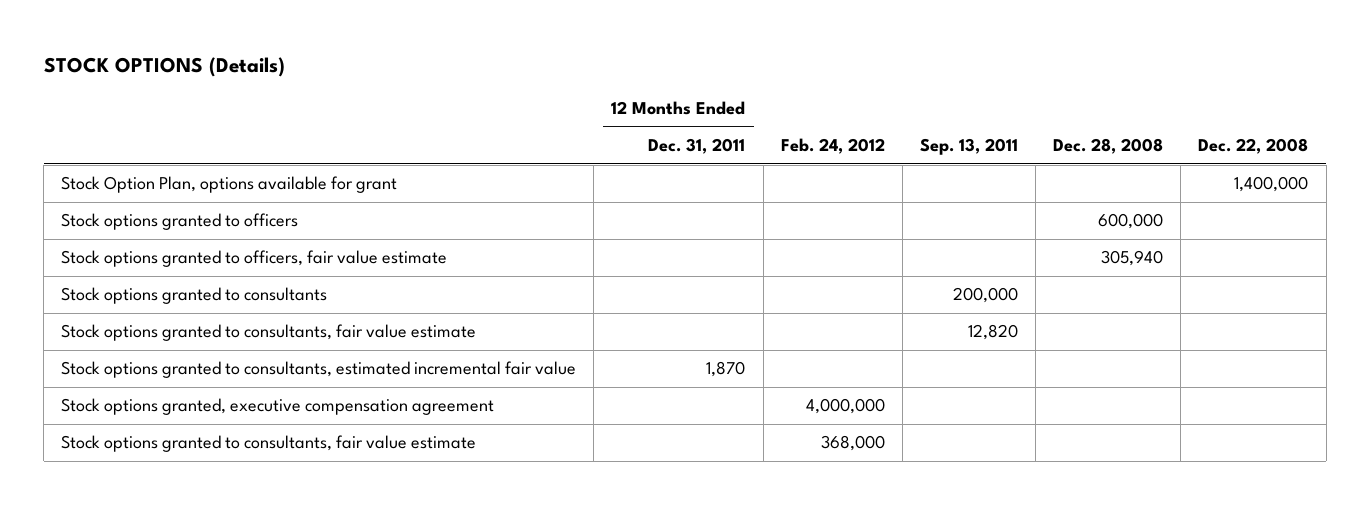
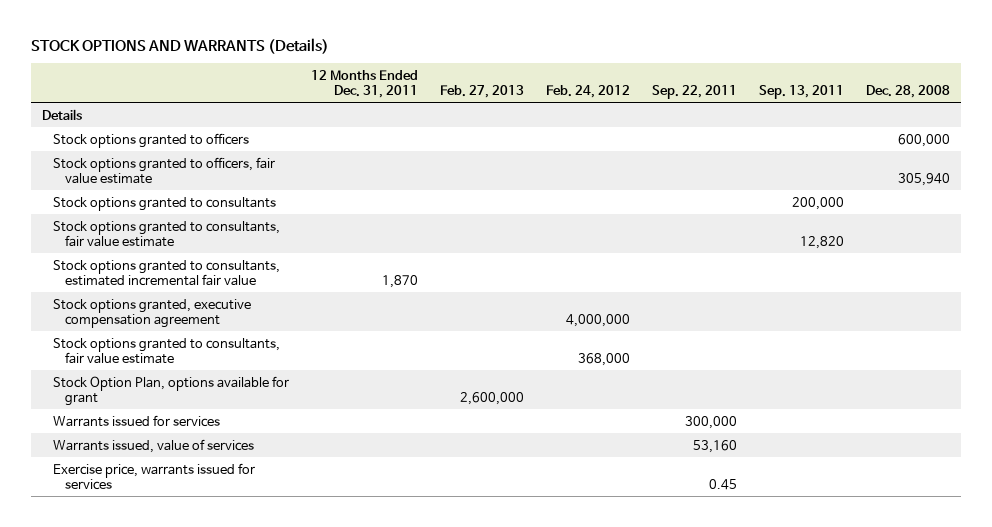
[43,56,285,77] STOCK OPTIONS (Details) -> [30,37,329,54] STOCK OPTIONS AND WARRANTS (Details)
[1198,138,1309,155] Dec. 22, 2008 -> none
none -> [440,84,525,98] Feb. 27, 2013
none -> [652,84,738,99] Sep. 22, 2011
none -> [41,108,82,120] Details
[61,176,398,194] Stock Option Plan, options available for grant -> [53,375,290,406] Stock Option Plan, options available for grant
none -> [53,414,221,427] Warrants issued for services
none -> [53,438,255,453] Warrants issued, value of services
none -> [53,462,256,490] Exercise price, warrants issued for services

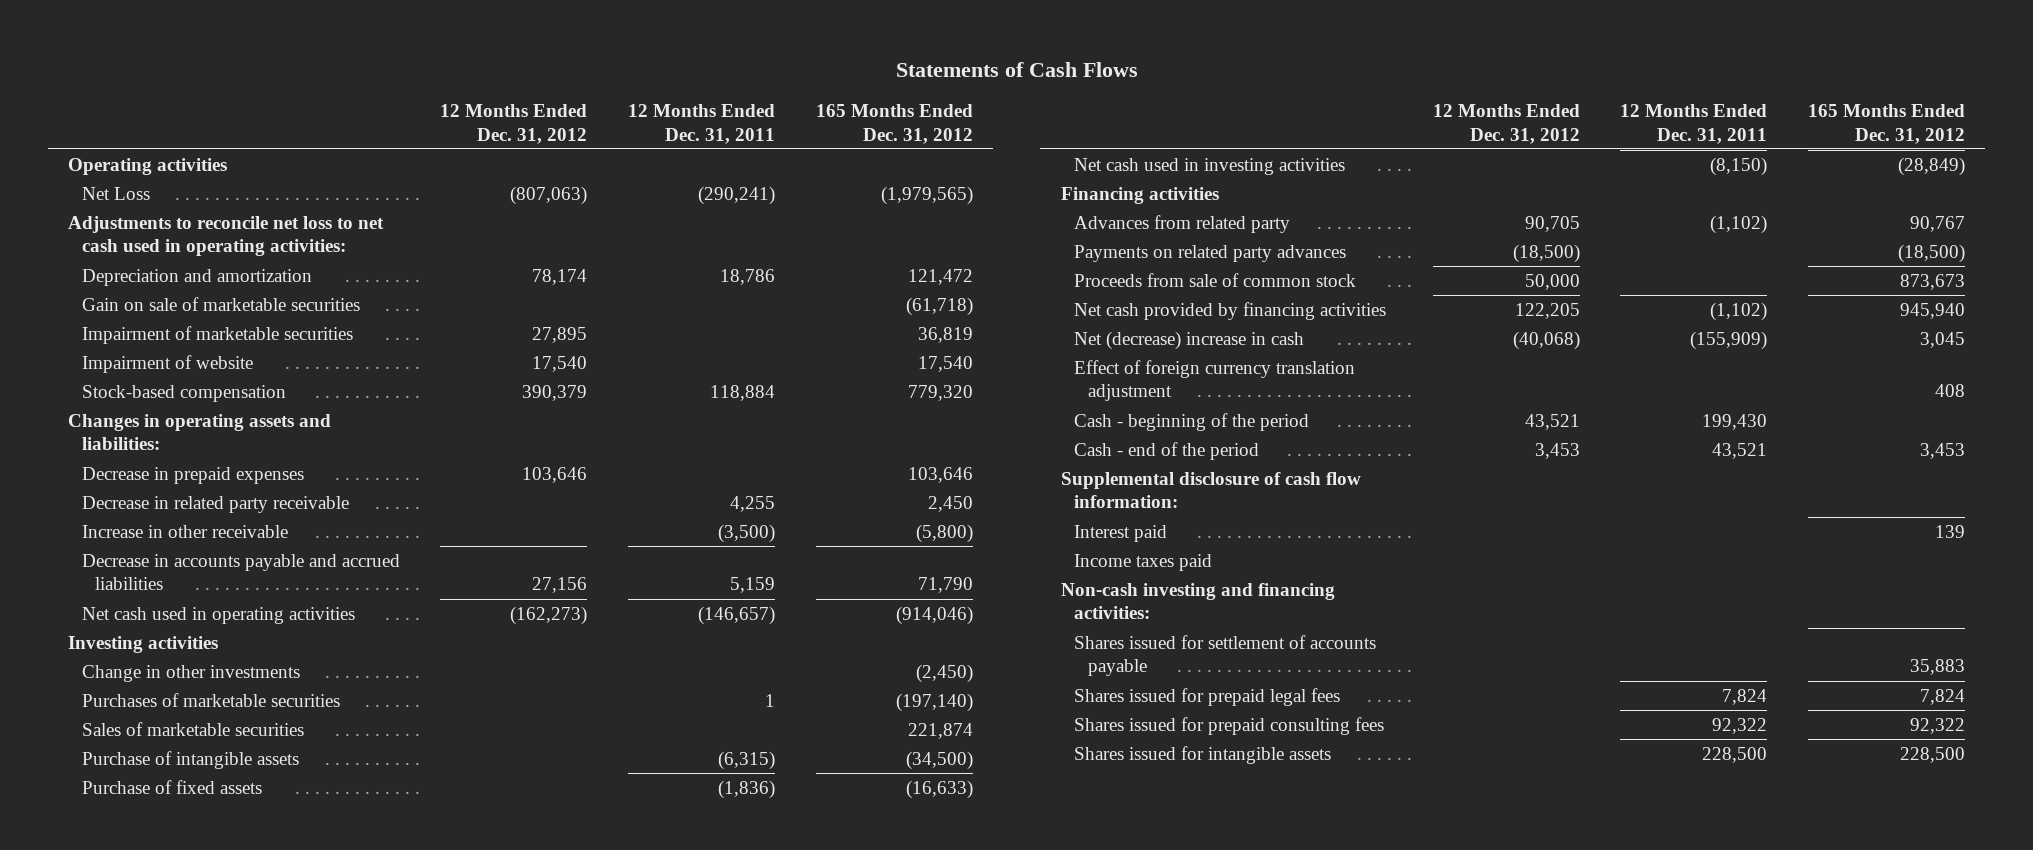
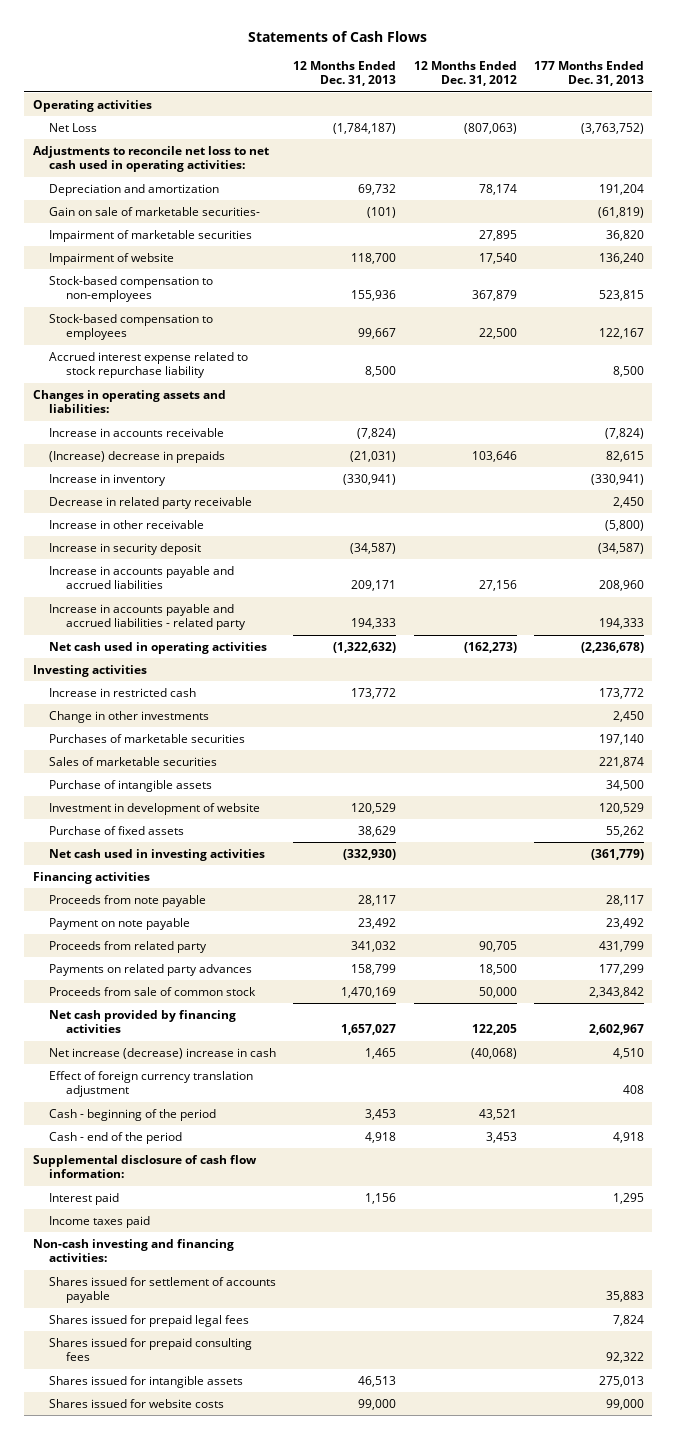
[627,104,775,144] 12 Months Ended Dec. 31, 2011 -> none
[815,104,973,144] 165 Months Ended Dec. 31, 2012 -> none
none -> [293,60,397,87] 12 Months Ended Dec. 31, 2013
none -> [533,60,644,87] 177 Months Ended Dec. 31, 2013
[81,296,360,311] Gain on sale of marketable securities -> [49,206,261,216] Gain on sale of marketable securities-
none -> [49,275,214,303] Stock-based compensation to non-employees
[81,384,286,402] Stock-based compensation -> [49,313,214,341] Stock-based compensation to employees
[522,384,588,401] 390,379 -> [478,328,517,340] 22,500
none -> [49,351,249,379] Accrued interest expense related to stock repurchase liability
none -> [49,427,225,437] Increase in accounts receivable
[81,466,304,484] Decrease in prepaid expenses -> [49,450,226,463] (Increase) decrease in prepaids
none -> [49,473,167,486] Increase in inventory
none -> [49,542,202,555] Increase in security deposit
[81,553,400,591] Decrease in accounts payable and accrued liabilities -> [49,565,235,590] Increase in accounts payable and accrued liabilities
none -> [49,603,246,631] Increase in accounts payable and accrued liabilities - related party
none -> [49,687,197,697] Increase in restricted cash
none -> [49,802,261,815] Investment in development of website
none -> [49,894,207,907] Proceeds from note payable
none -> [49,917,191,930] Payment on note payable
[1074,214,1291,233] Advances from related party -> [49,940,208,953] Proceeds from related party
[1512,243,1580,263] (18,500) -> [478,963,517,975] 18,500
[1074,330,1305,350] Net (decrease) increase in cash -> [49,1047,277,1059] Net increase (decrease) increase in cash
none -> [49,1398,225,1408] Shares issued for website costs

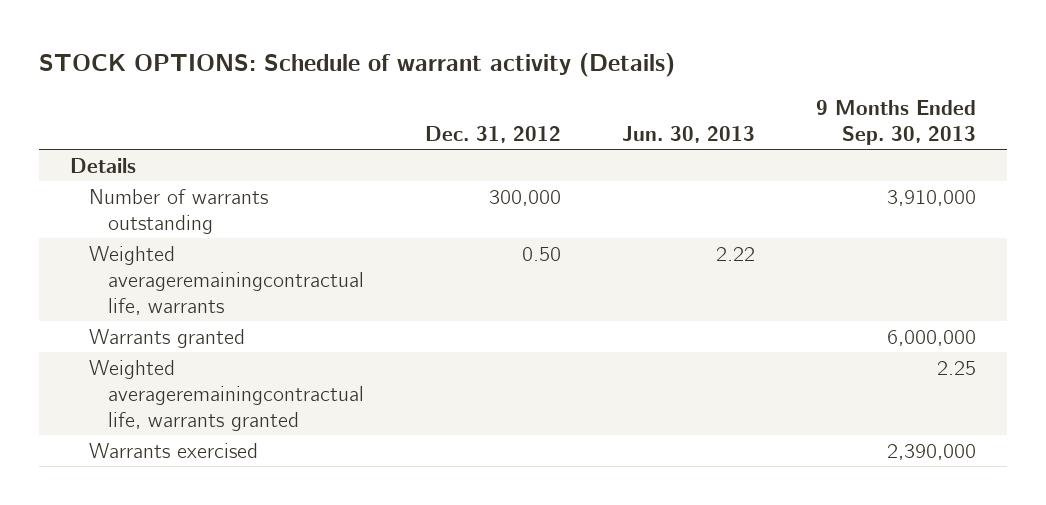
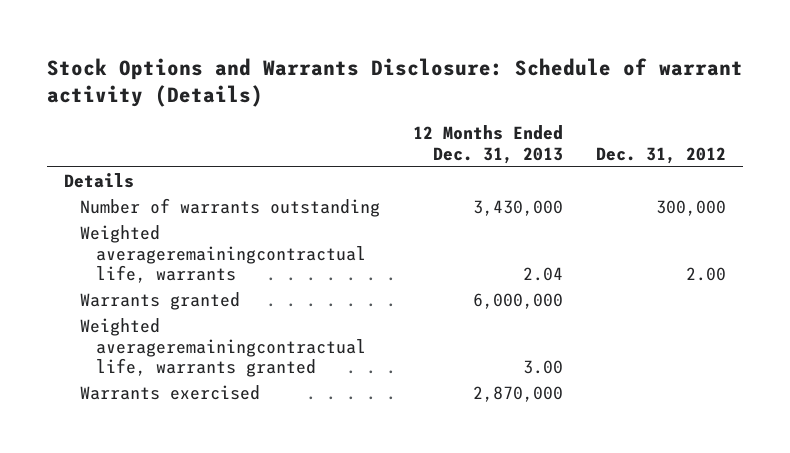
[39,53,676,78] STOCK OPTIONS: Schedule of warrant activity (Details) -> [46,57,743,108] Stock Options and Warrants Disclosure: Schedule of warrant activity (Details)
[622,125,756,143] Jun. 30, 2013 -> none
[816,99,977,145] 9 Months Ended Sep. 30, 2013 -> none
none -> [413,125,564,164] 12 Months Ended Dec. 31, 2013
[521,246,561,261] 0.50 -> [686,267,727,282] 2.00

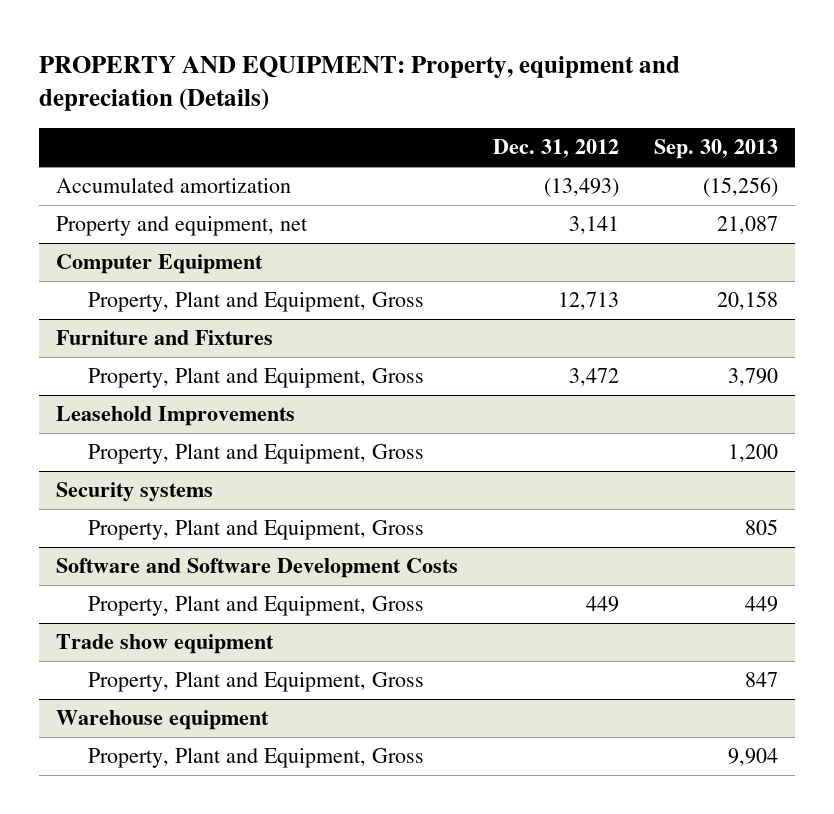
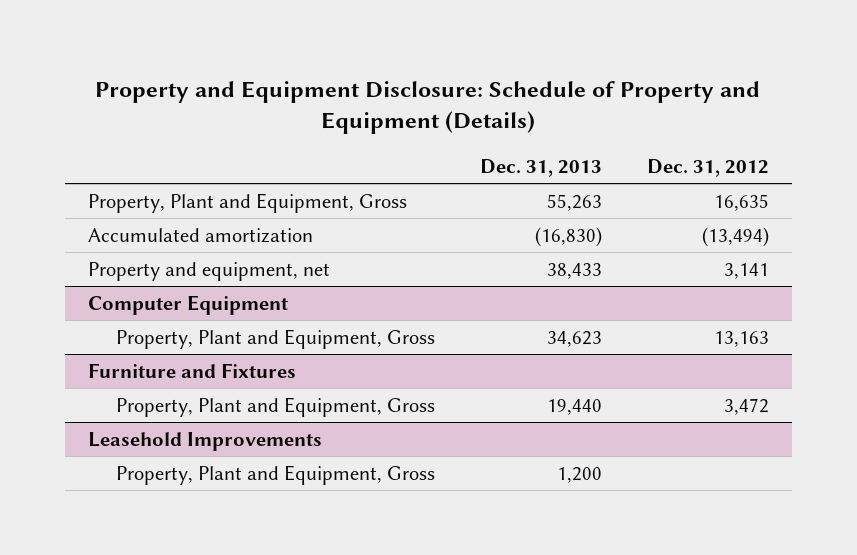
[38,55,680,112] PROPERTY AND EQUIPMENT: Property, equipment and depreciation (Details) -> [95,80,761,135] Property and Equipment Disclosure: Schedule of Property and Equipment (Details)
[653,139,778,160] Sep. 30, 2013 -> none
none -> [480,158,603,177] Dec. 31, 2013
none -> [87,192,407,213] Property, Plant and Equipment, Gross
[543,178,619,198] (13,493) -> [702,226,770,247] (13,494)
[557,292,619,311] 12,713 -> [714,330,770,347] 13,163
[56,482,214,503] Security systems -> none
[88,519,425,541] Property, Plant and Equipment, Gross -> none
[56,558,459,579] Software and Software Development Costs -> none
[88,595,425,617] Property, Plant and Equipment, Gross -> none
[56,634,275,655] Trade show equipment -> none
[88,671,425,693] Property, Plant and Equipment, Gross -> none
[56,710,270,731] Warehouse equipment -> none
[88,747,425,769] Property, Plant and Equipment, Gross -> none

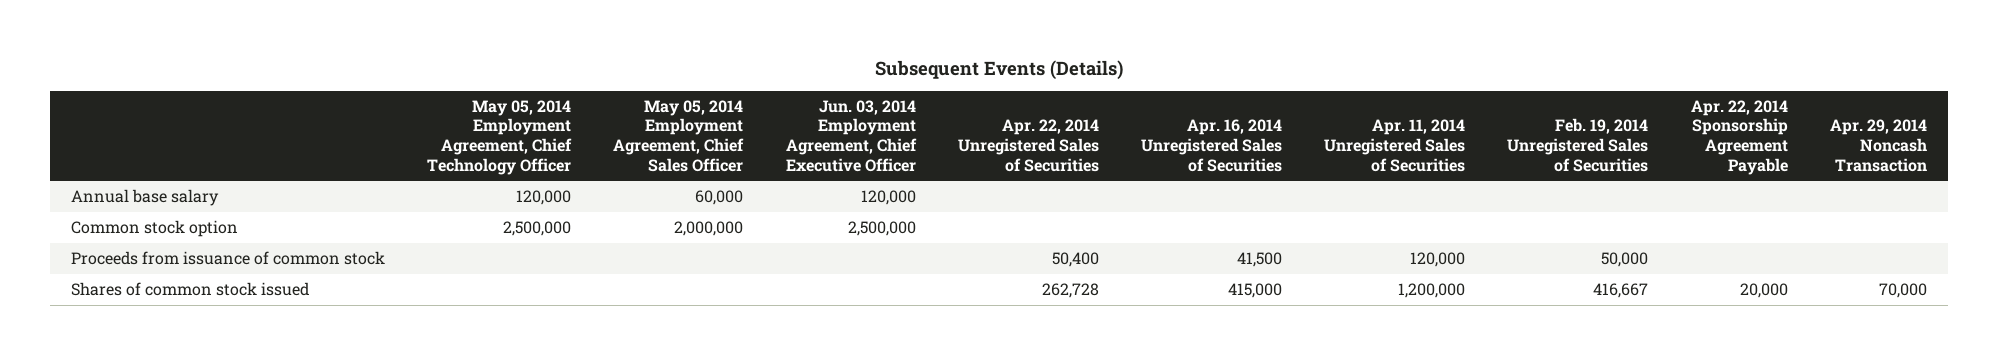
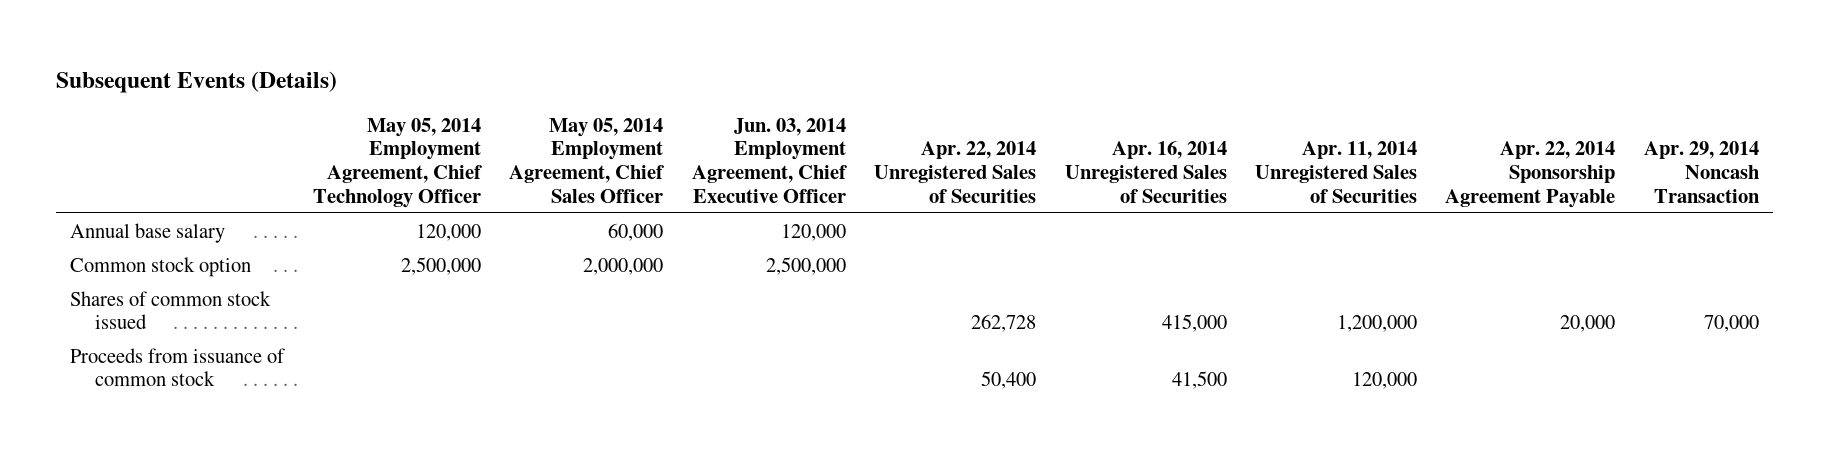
[1507,118,1649,172] Feb. 19, 2014 Unregistered Sales of Securities -> none
[70,251,385,266] Proceeds from issuance of common stock -> [70,347,286,387] Proceeds from issuance of common stock

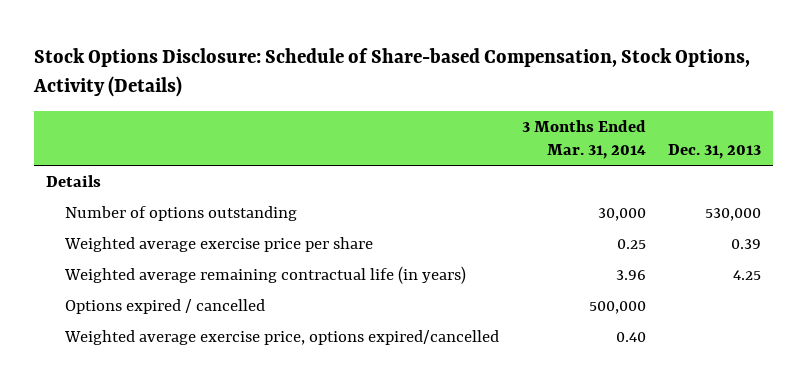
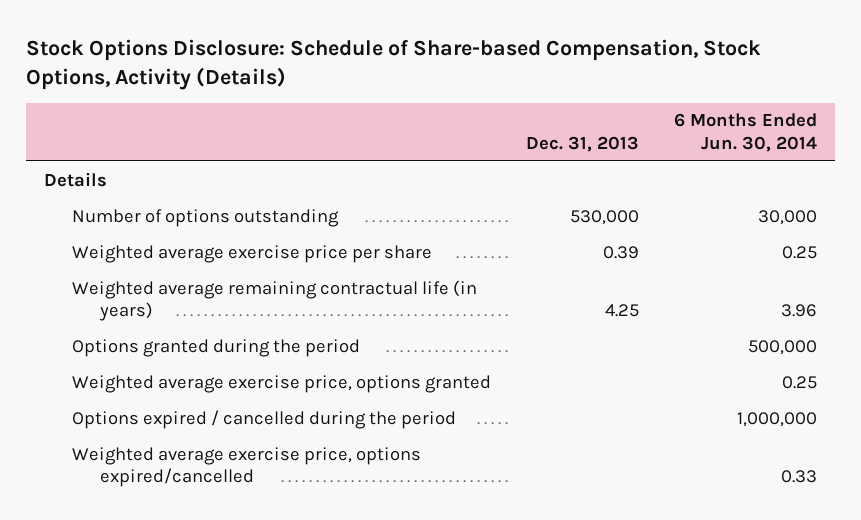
[521,119,646,159] 3 Months Ended Mar. 31, 2014 -> none
none -> [674,113,818,152] 6 Months Ended Jun. 30, 2014
none -> [71,338,360,357] Options granted during the period
none -> [71,374,491,393] Weighted average exercise price, options granted
[65,299,266,315] Options expired / cancelled -> [71,409,456,429] Options expired / cancelled during the period

